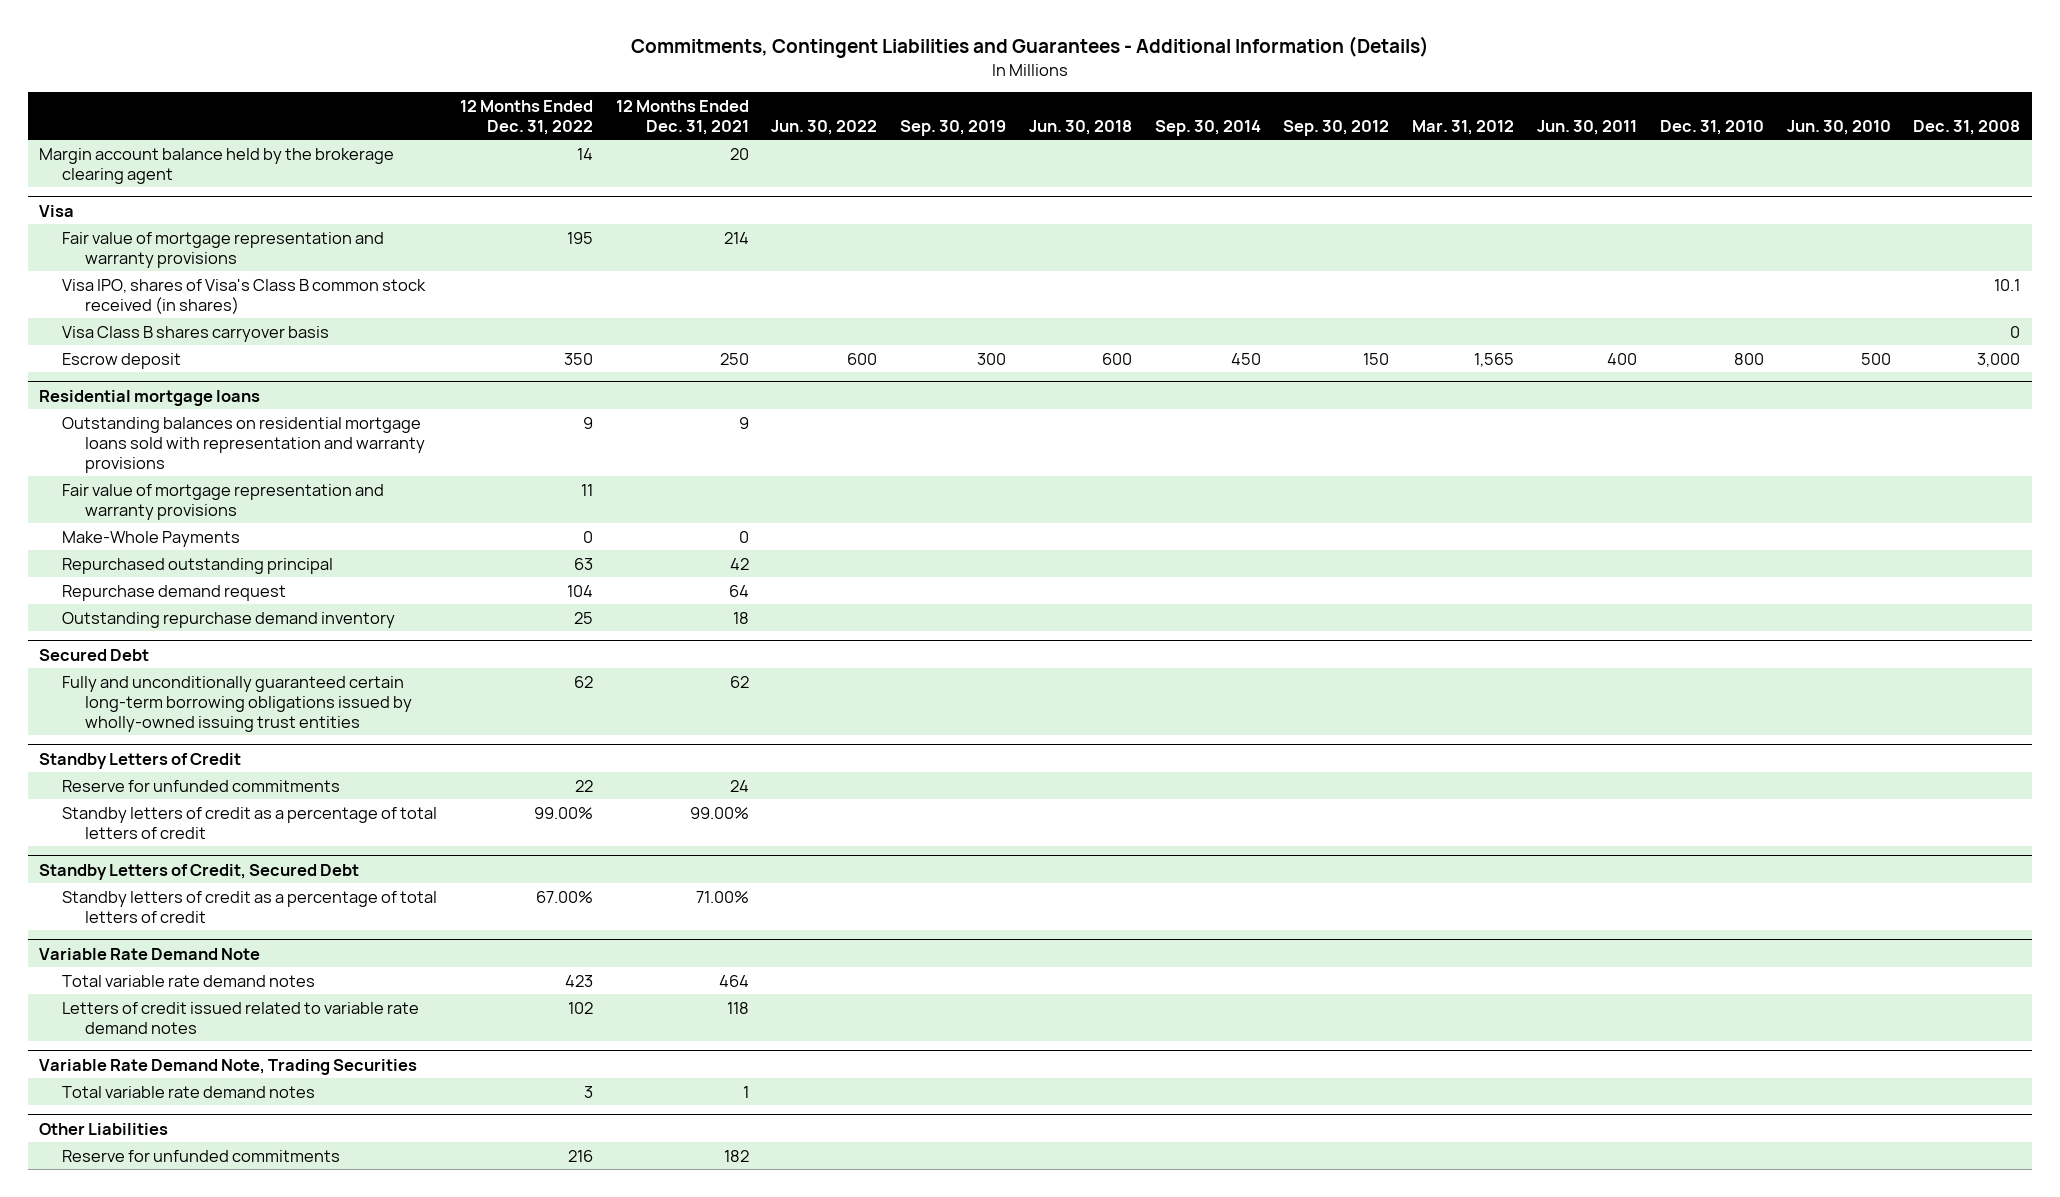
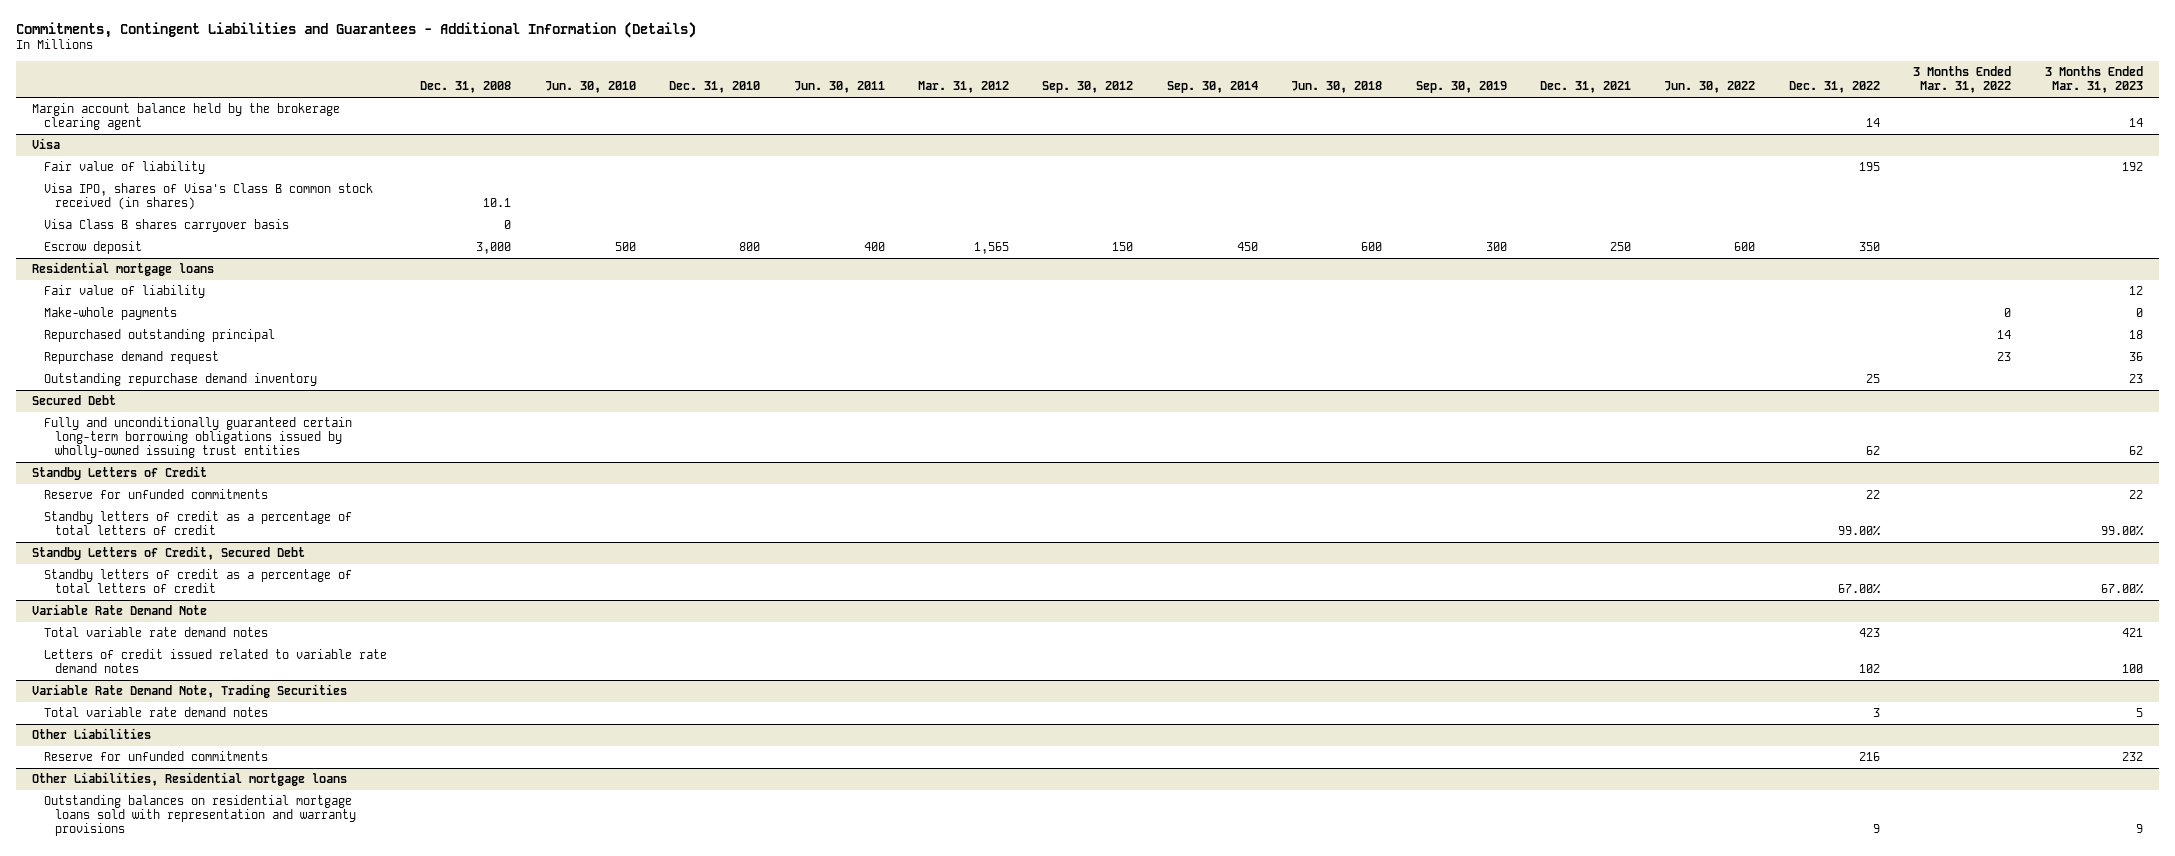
[459,99,593,135] 12 Months Ended Dec. 31, 2022 -> none
[615,99,749,135] 12 Months Ended Dec. 31, 2021 -> none
none -> [1539,80,1631,93] Dec. 31, 2021
none -> [1788,80,1880,93] Dec. 31, 2022
none -> [1913,66,2012,93] 3 Months Ended Mar. 31, 2022
none -> [2044,66,2143,93] 3 Months Ended Mar. 31, 2023
[62,231,385,268] Fair value of mortgage representation and warranty provisions -> [43,161,205,175] Fair value of liability
[62,416,426,473] Outstanding balances on residential mortgage loans sold with representation and warranty provisions -> none
[62,483,385,520] Fair value of mortgage representation and warranty provisions -> [43,285,205,299] Fair value of liability
[62,530,241,547] Make-Whole Payments -> [43,307,177,321] Make-whole payments
none -> [32,772,348,787] Other Liabilities, Residential mortgage loans
none -> [43,795,357,837] Outstanding balances on residential mortgage loans sold with representation and warranty provisions

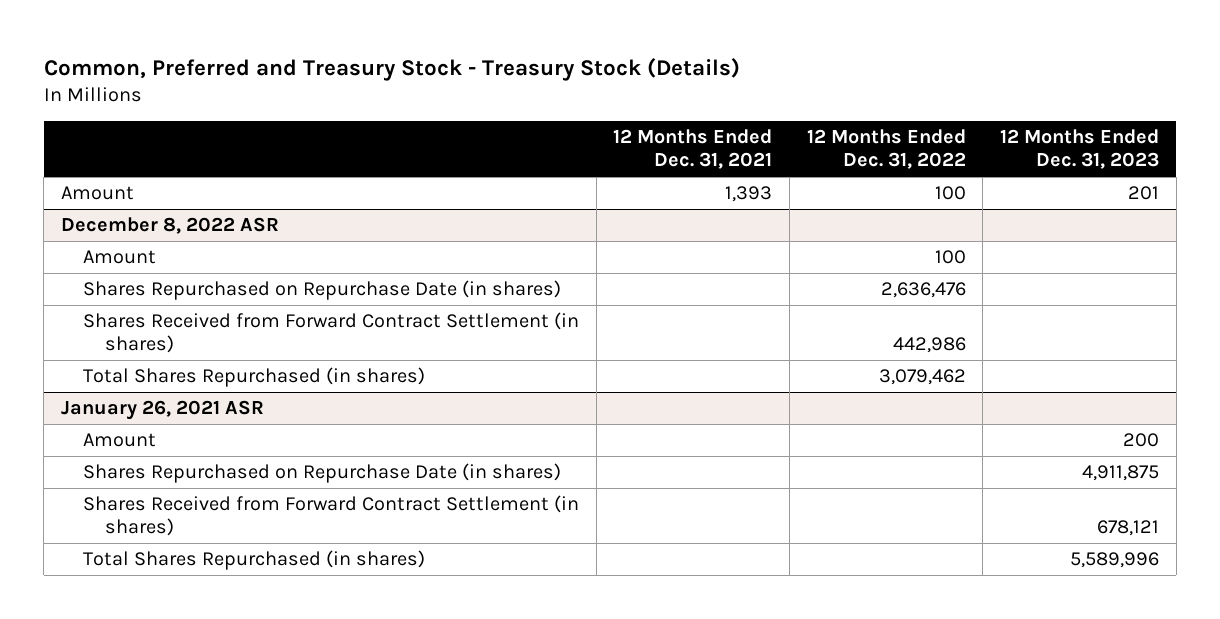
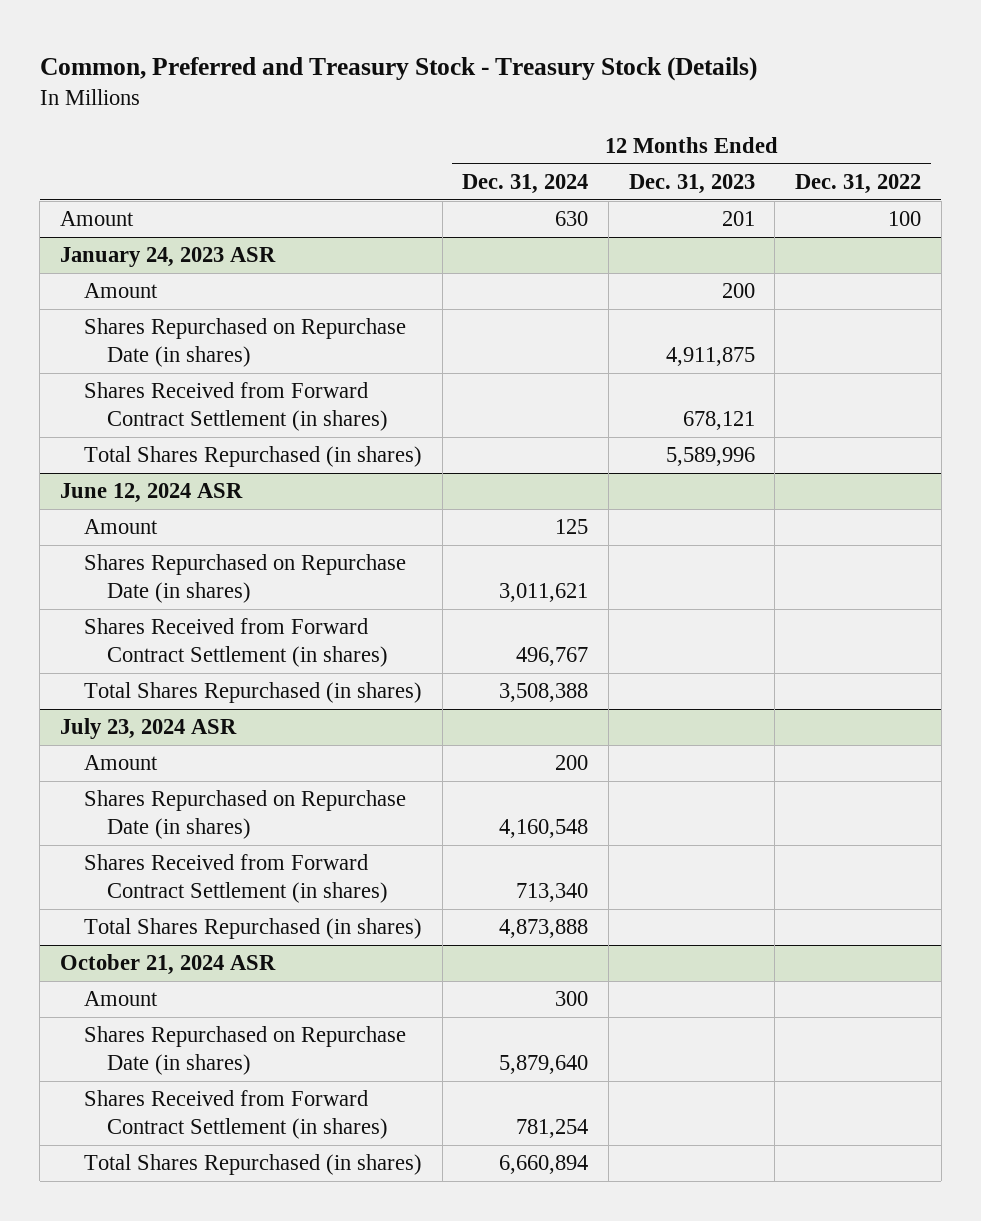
[613,129,773,170] 12 Months Ended Dec. 31, 2021 -> none
none -> [462,173,589,194] Dec. 31, 2024
[61,217,280,235] December 8, 2022 ASR -> none
[82,250,156,265] Amount -> none
[82,280,561,301] Shares Repurchased on Repurchase Date (in shares) -> none
[82,312,579,354] Shares Received from Forward Contract Settlement (in shares) -> none
[82,367,425,388] Total Shares Repurchased (in shares) -> none
[61,400,265,421] January 26, 2021 ASR -> [60,247,277,268] January 24, 2023 ASR
none -> [60,483,244,504] June 12, 2024 ASR
none -> [83,519,158,535] Amount
none -> [83,554,406,604] Shares Repurchased on Repurchase Date (in shares)
none -> [83,618,389,668] Shares Received from Forward Contract Settlement (in shares)
none -> [83,682,422,704] Total Shares Repurchased (in shares)
none -> [60,718,238,740] July 23, 2024 ASR
none -> [83,755,158,771] Amount
none -> [83,790,406,840] Shares Repurchased on Repurchase Date (in shares)
none -> [83,854,389,904] Shares Received from Forward Contract Settlement (in shares)
none -> [83,918,422,940] Total Shares Repurchased (in shares)
none -> [60,954,277,976] October 21, 2024 ASR
none -> [83,991,158,1007] Amount
none -> [83,1026,406,1076] Shares Repurchased on Repurchase Date (in shares)
none -> [83,1090,389,1140] Shares Received from Forward Contract Settlement (in shares)
none -> [83,1154,422,1176] Total Shares Repurchased (in shares)

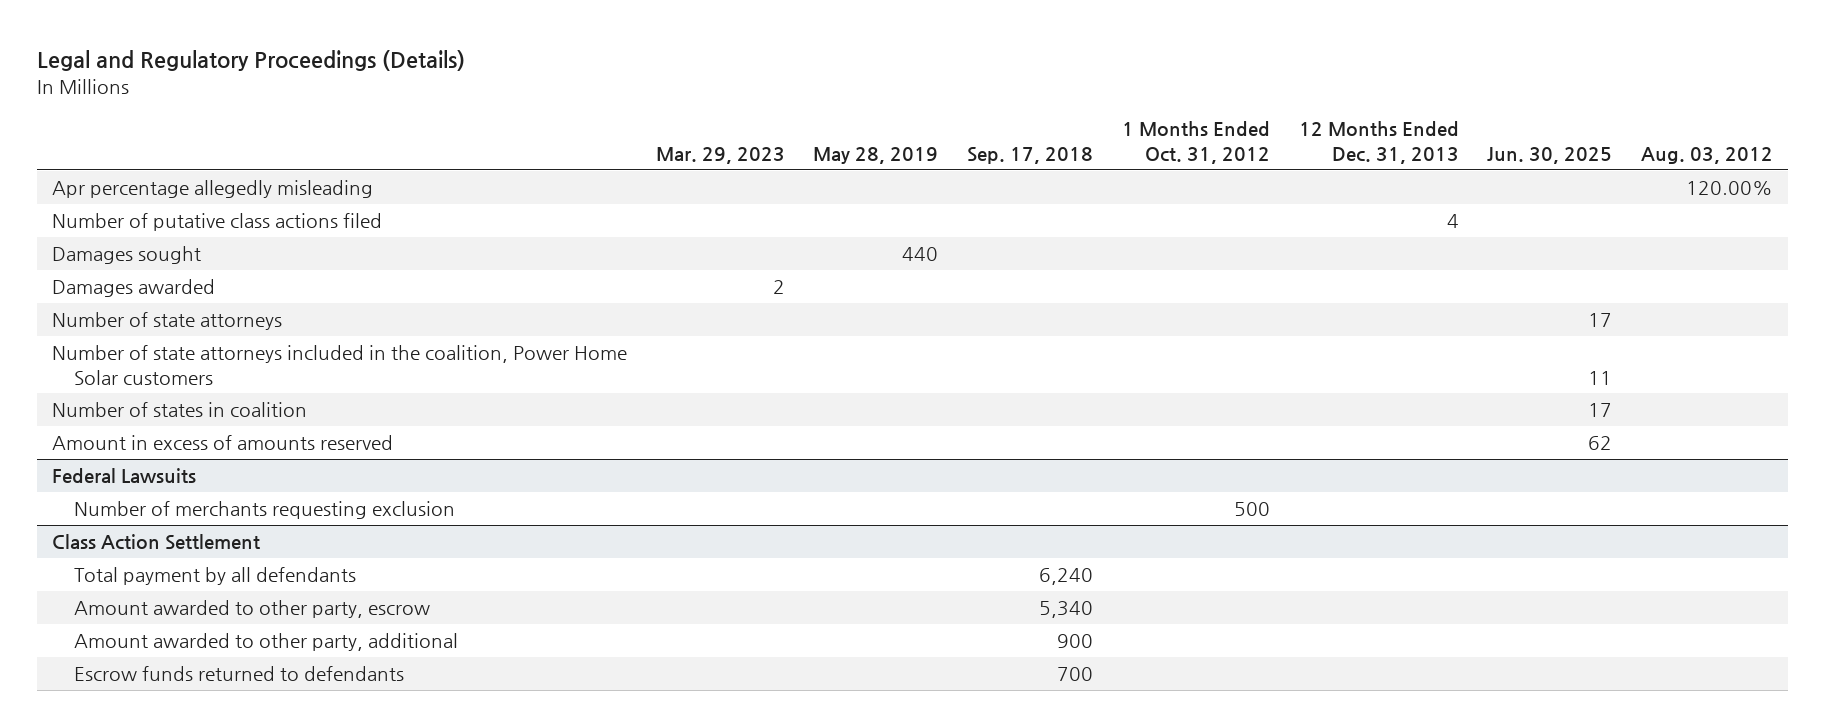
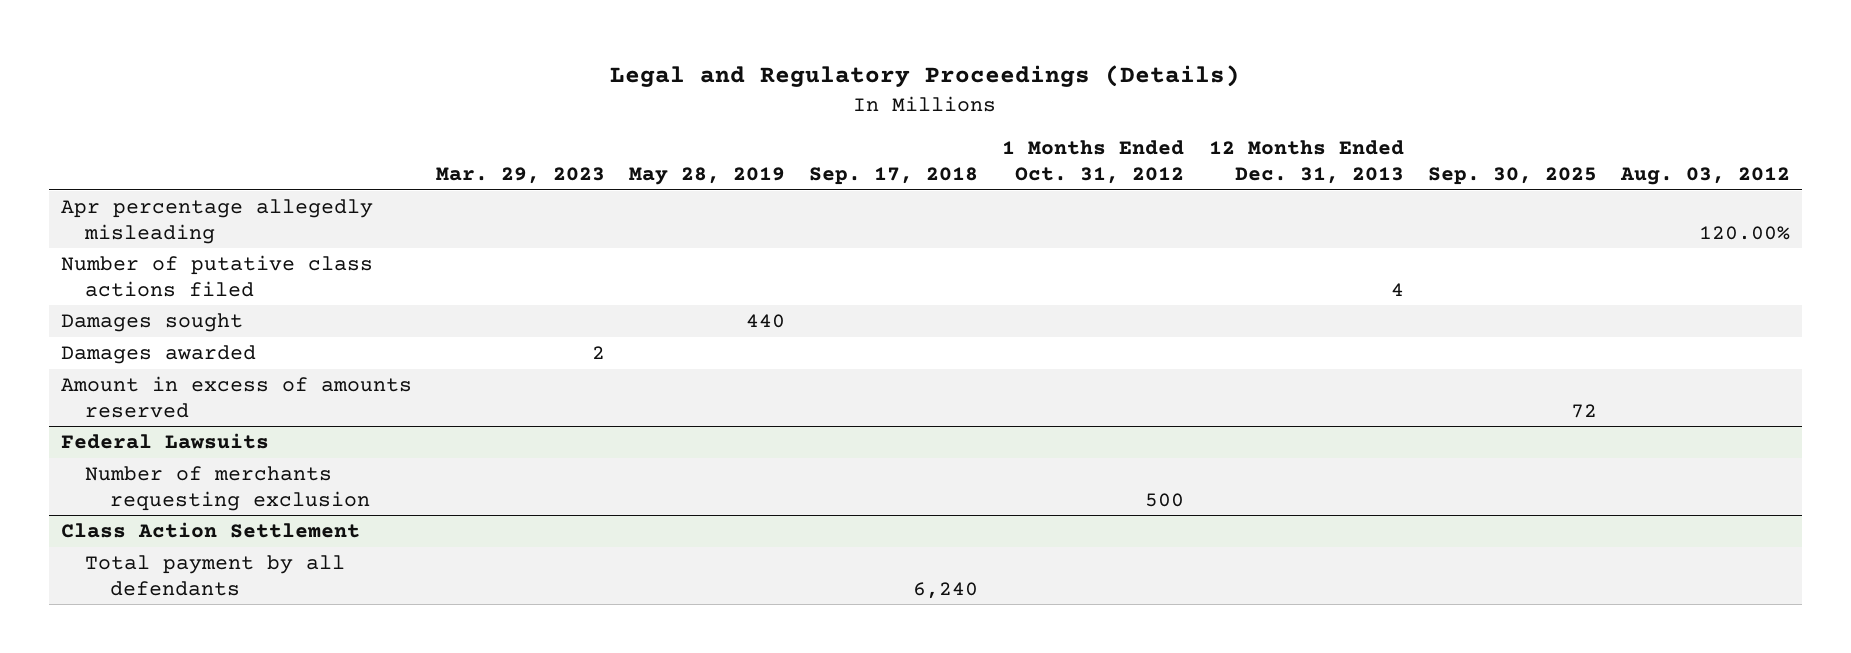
[1487,146,1613,164] Jun. 30, 2025 -> none
none -> [1427,167,1597,186] Sep. 30, 2025
[51,312,282,331] Number of state attorneys -> none
[51,345,627,385] Number of state attorneys included in the coalition, Power Home Solar customers -> none
[51,402,307,418] Number of states in coalition -> none
[74,600,431,619] Amount awarded to other party, escrow -> none
[74,633,459,652] Amount awarded to other party, additional -> none
[74,666,405,682] Escrow funds returned to defendants -> none

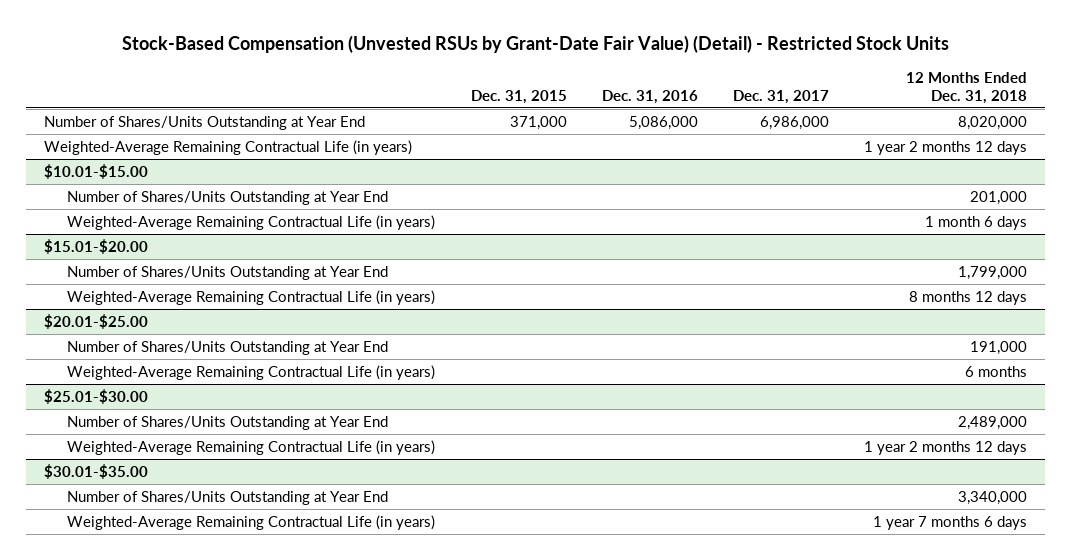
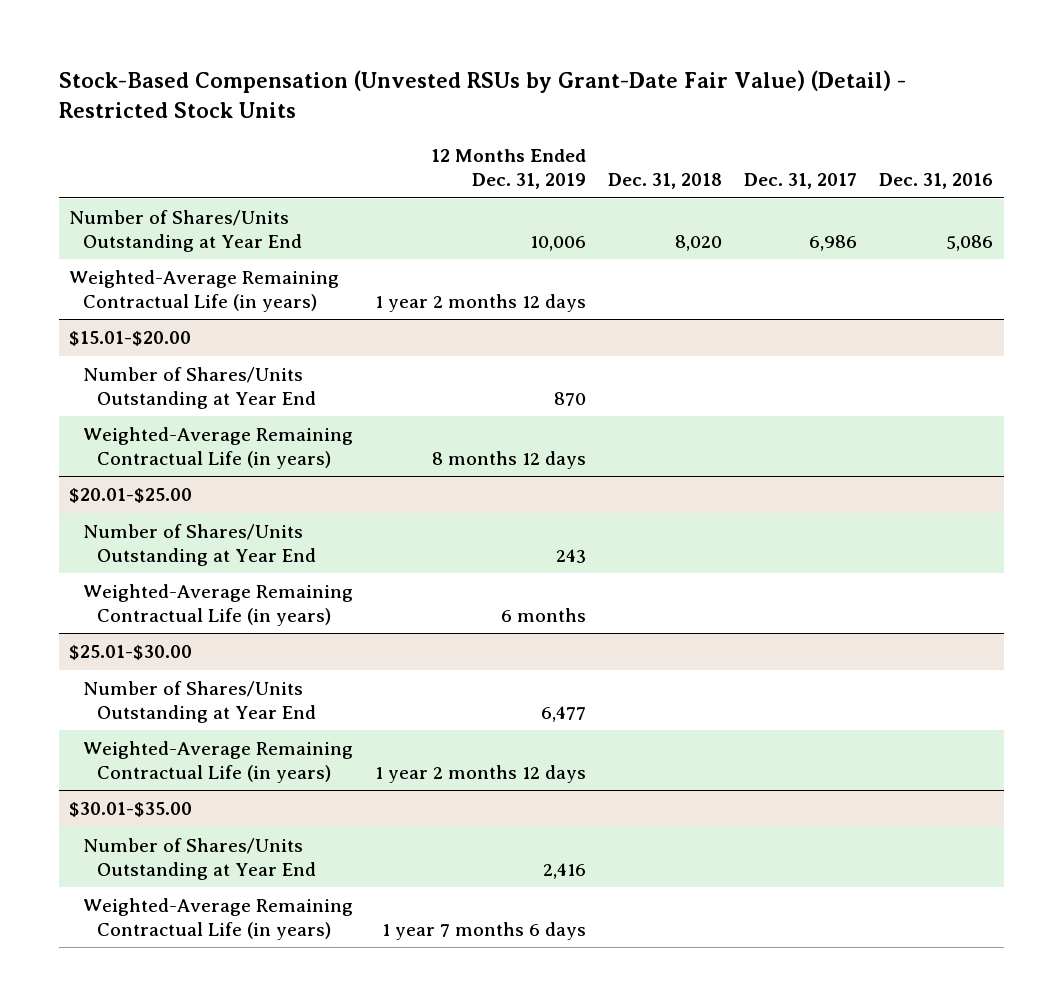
[470,89,567,104] Dec. 31, 2015 -> none
[906,72,1028,104] 12 Months Ended Dec. 31, 2018 -> none
none -> [431,149,587,190] 12 Months Ended Dec. 31, 2019
none -> [608,173,723,190] Dec. 31, 2018
[628,116,698,131] 5,086,000 -> [945,234,993,251] 5,086
[760,116,830,131] 6,986,000 -> [809,234,858,251] 6,986
[44,164,149,180] $10.01-$15.00 -> none
[67,191,389,206] Number of Shares/Units Outstanding at Year End -> none
[67,215,436,231] Weighted-Average Remaining Contractual Life (in years) -> none

